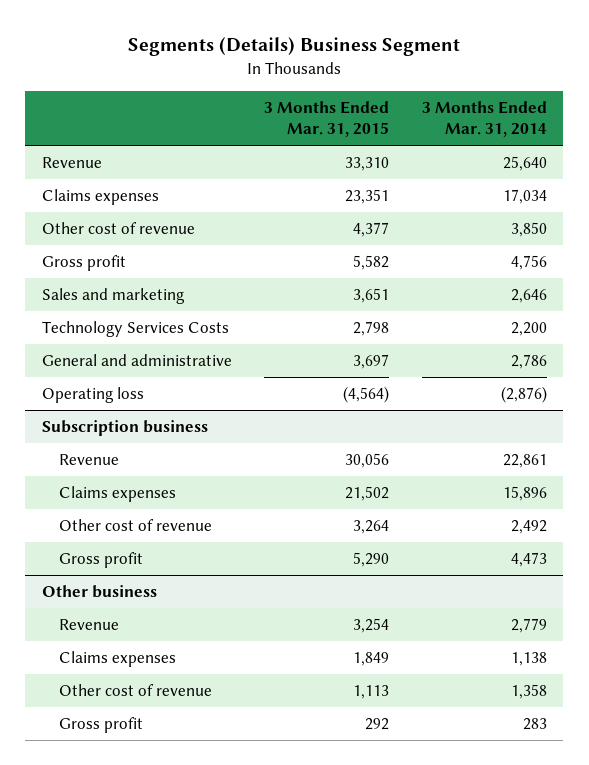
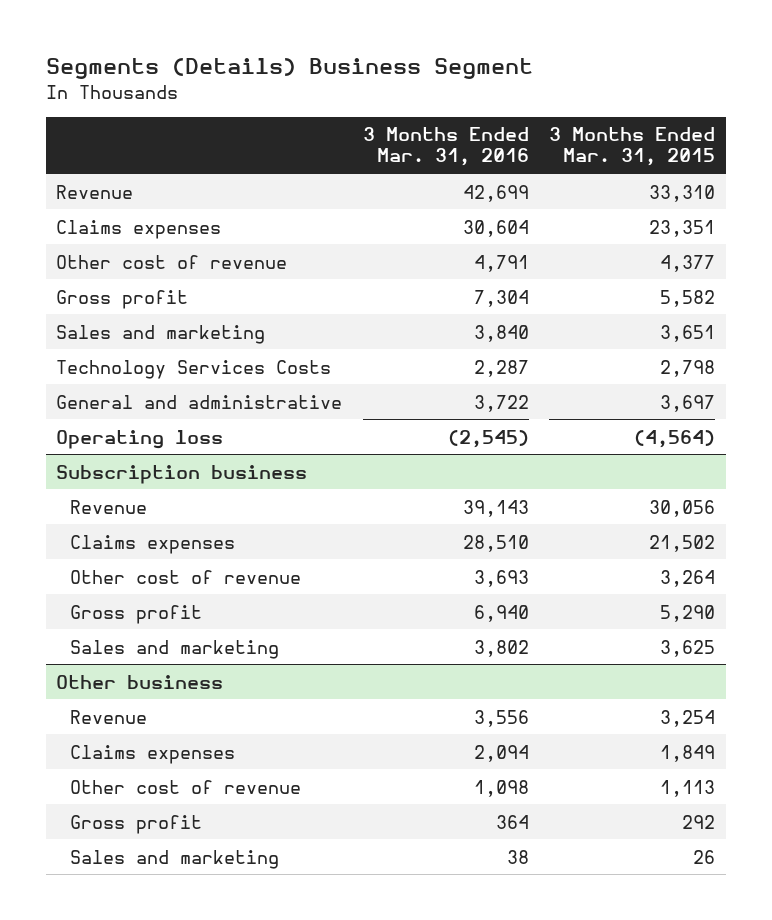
[422,100,548,138] 3 Months Ended Mar. 31, 2014 -> none
none -> [362,127,529,167] 3 Months Ended Mar. 31, 2016
none -> [70,639,280,659] Sales and marketing
none -> [70,849,280,869] Sales and marketing

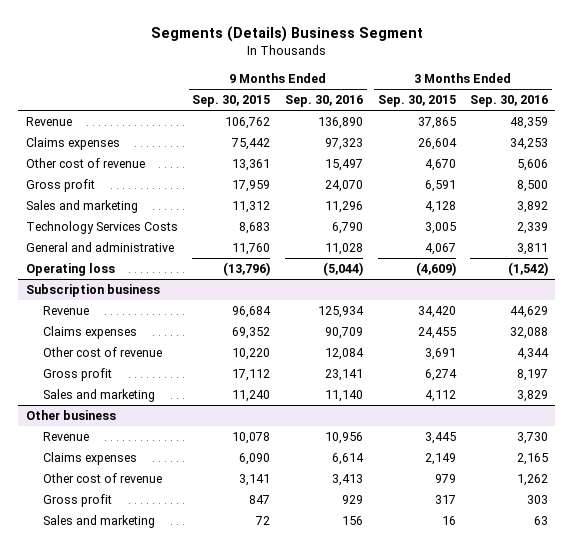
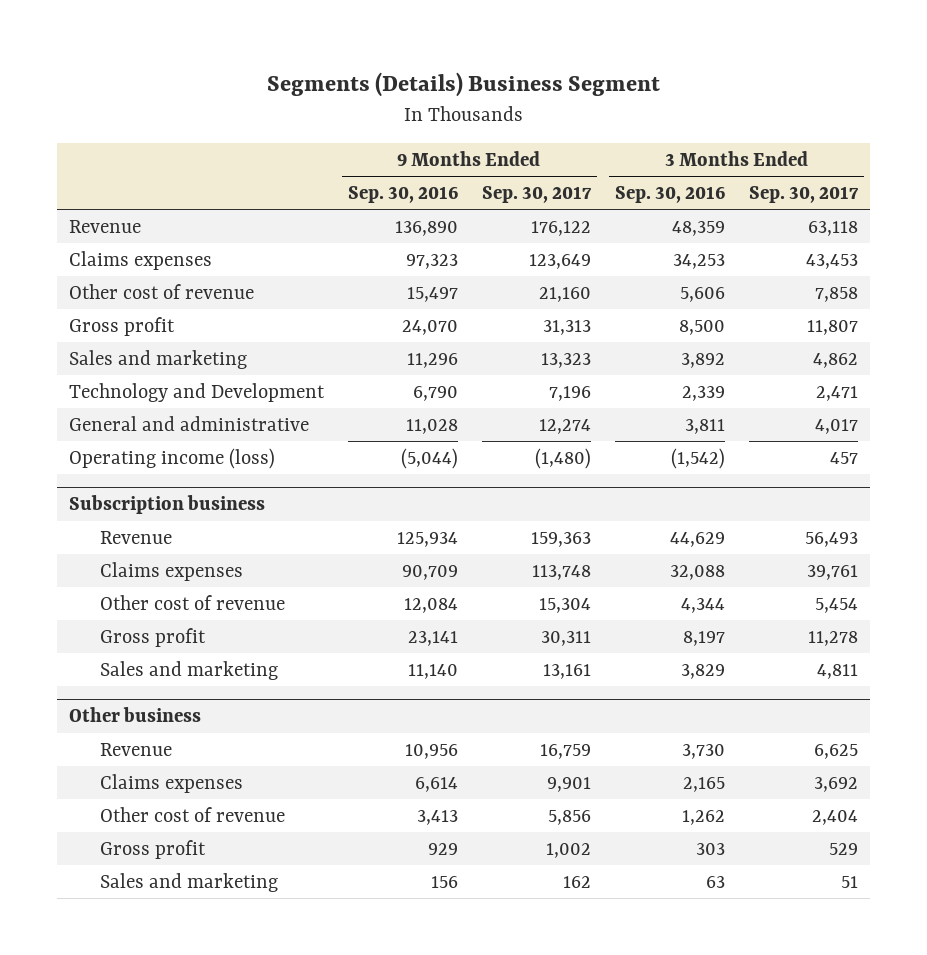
[192,95,271,108] Sep. 30, 2015 -> none
[377,95,456,108] Sep. 30, 2015 -> none
none -> [482,186,593,204] Sep. 30, 2017
none -> [749,186,860,204] Sep. 30, 2017
[25,221,178,235] Technology Services Costs -> [68,382,325,402] Technology and Development
[25,263,115,277] Operating loss -> [68,447,275,469] Operating income (loss)

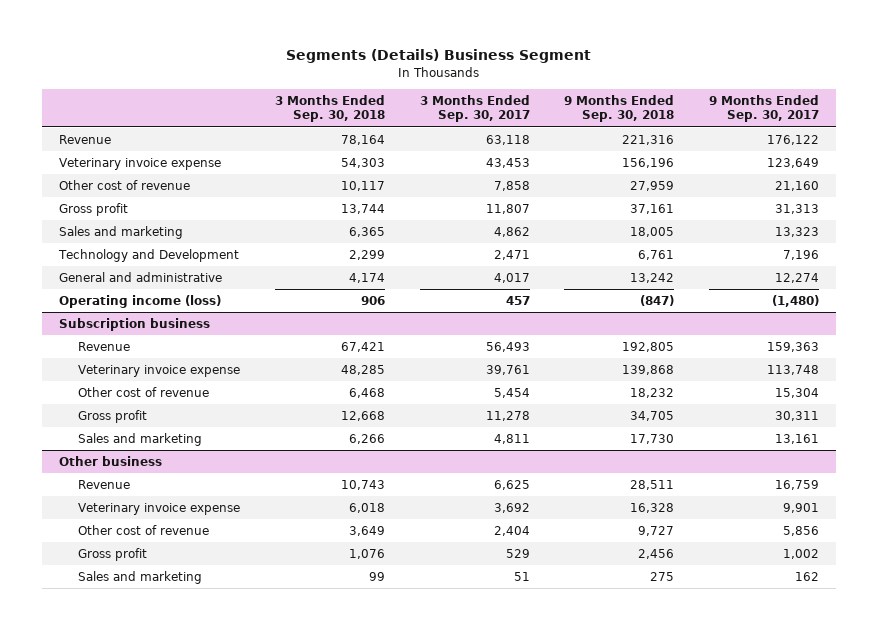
[347,186,458,204] Sep. 30, 2016 -> none
[615,186,726,204] Sep. 30, 2016 -> none
none -> [274,95,385,123] 3 Months Ended Sep. 30, 2018
none -> [564,95,675,123] 9 Months Ended Sep. 30, 2018
[68,250,212,270] Claims expenses -> [58,158,221,171] Veterinary invoice expense
[100,561,244,581] Claims expenses -> [78,365,241,378] Veterinary invoice expense
[100,773,244,793] Claims expenses -> [78,503,241,516] Veterinary invoice expense

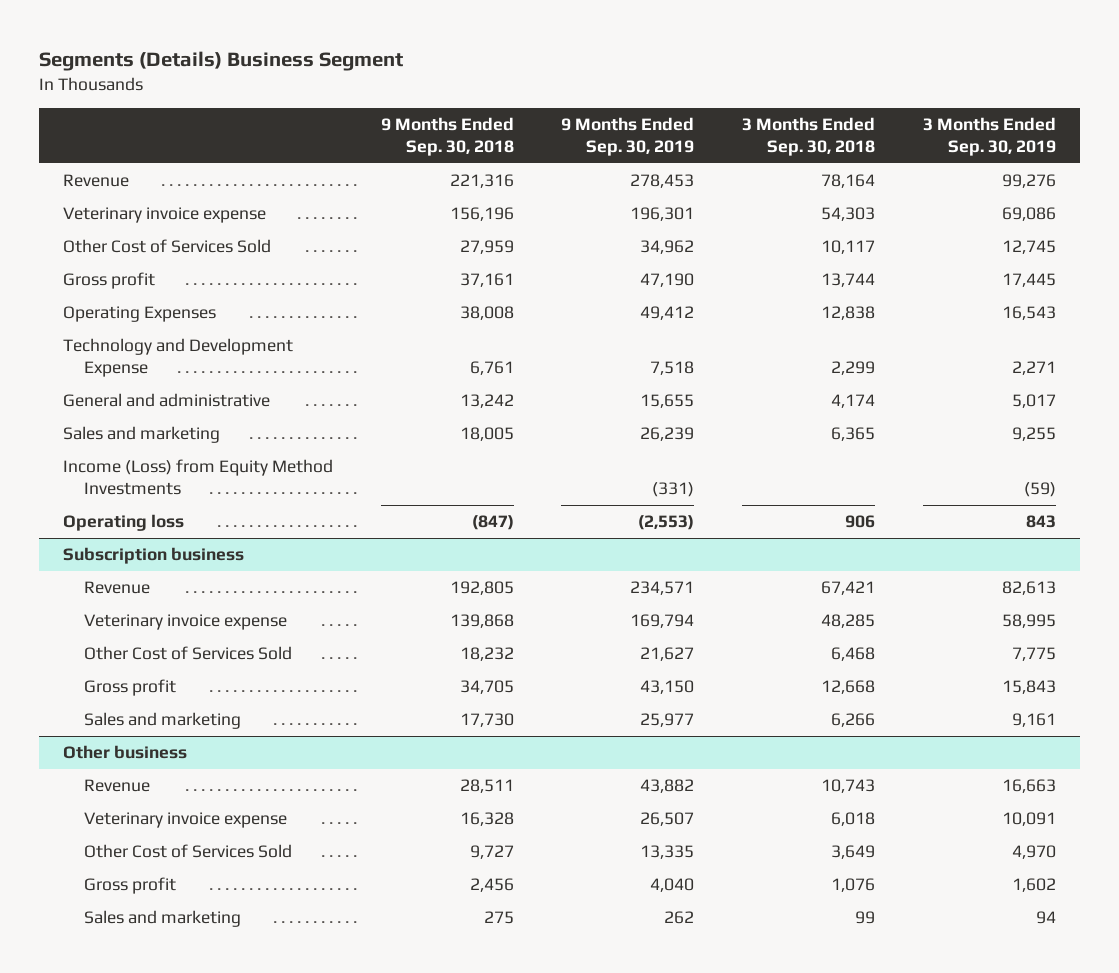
[419,95,530,123] 3 Months Ended Sep. 30, 2017 -> none
[708,95,819,123] 9 Months Ended Sep. 30, 2017 -> none
none -> [561,116,695,157] 9 Months Ended Sep. 30, 2019
none -> [922,116,1056,157] 3 Months Ended Sep. 30, 2019
[58,180,190,191] Other cost of revenue -> [62,239,271,254] Other Cost of Services Sold
none -> [62,306,216,323] Operating Expenses
[57,249,239,263] Technology and Development -> [62,338,293,378] Technology and Development Expense
[58,226,183,240] Sales and marketing -> [62,426,220,444] Sales and marketing
none -> [62,459,333,496] Income (Loss) from Equity Method Investments
[58,295,221,309] Operating income (loss) -> [62,514,184,532] Operating loss
[78,387,210,398] Other cost of revenue -> [83,646,292,661] Other Cost of Services Sold
[78,525,210,536] Other cost of revenue -> [83,844,292,859] Other Cost of Services Sold

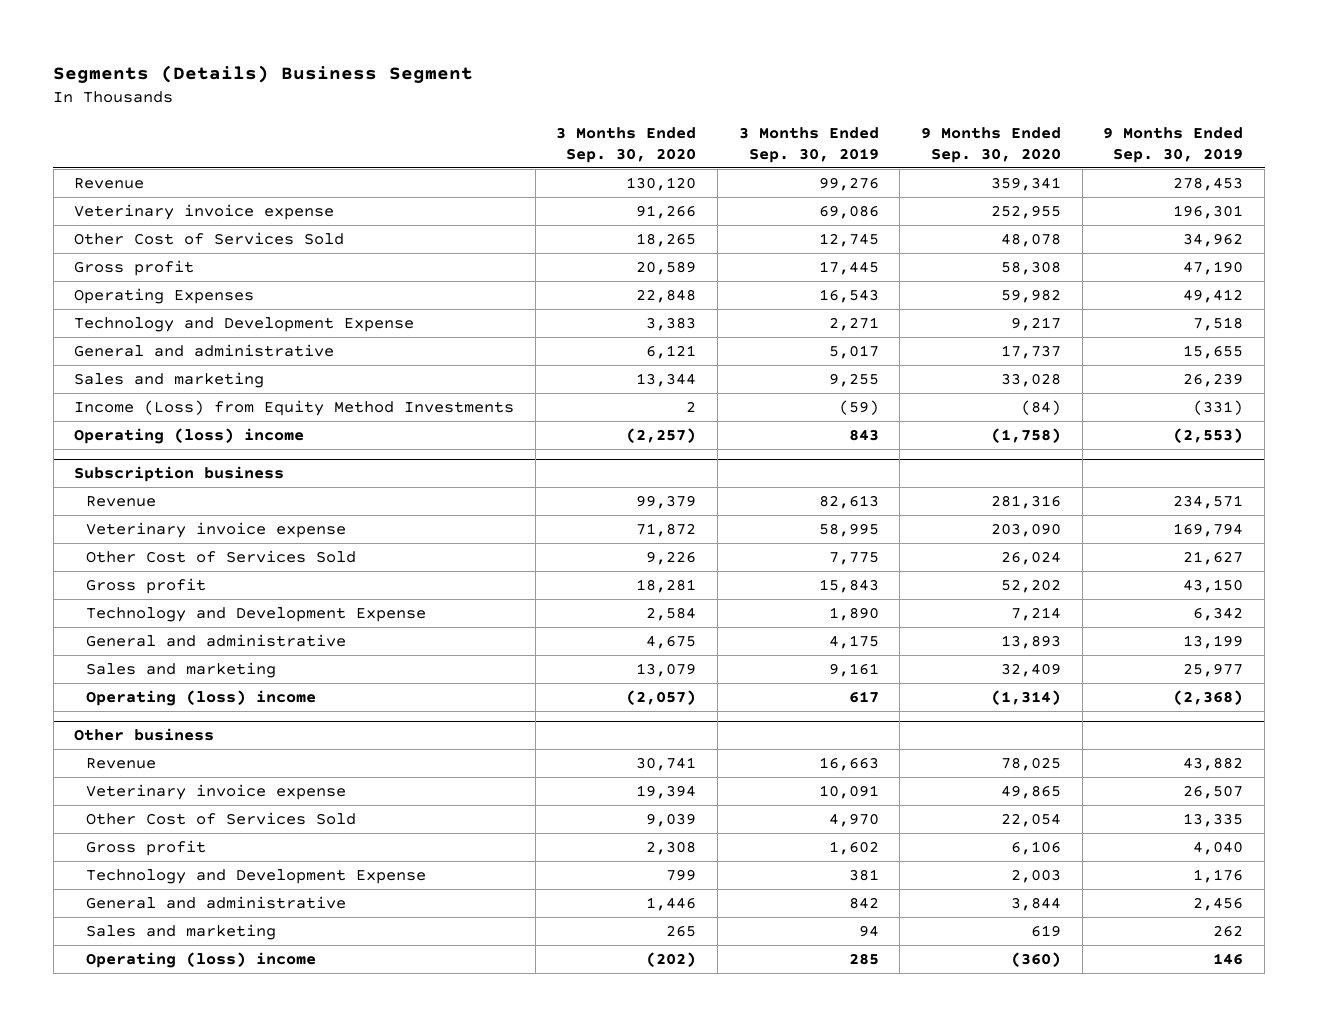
[380,116,514,157] 9 Months Ended Sep. 30, 2018 -> none
[742,116,876,157] 3 Months Ended Sep. 30, 2018 -> none
none -> [556,127,697,163] 3 Months Ended Sep. 30, 2020
none -> [921,127,1062,163] 9 Months Ended Sep. 30, 2020
[62,514,184,532] Operating loss -> [74,427,305,444] Operating (loss) income
none -> [86,606,427,622] Technology and Development Expense
none -> [86,633,347,647] General and administrative
none -> [86,689,317,706] Operating (loss) income
none -> [86,868,427,884] Technology and Development Expense
none -> [86,895,347,909] General and administrative
none -> [86,951,317,968] Operating (loss) income

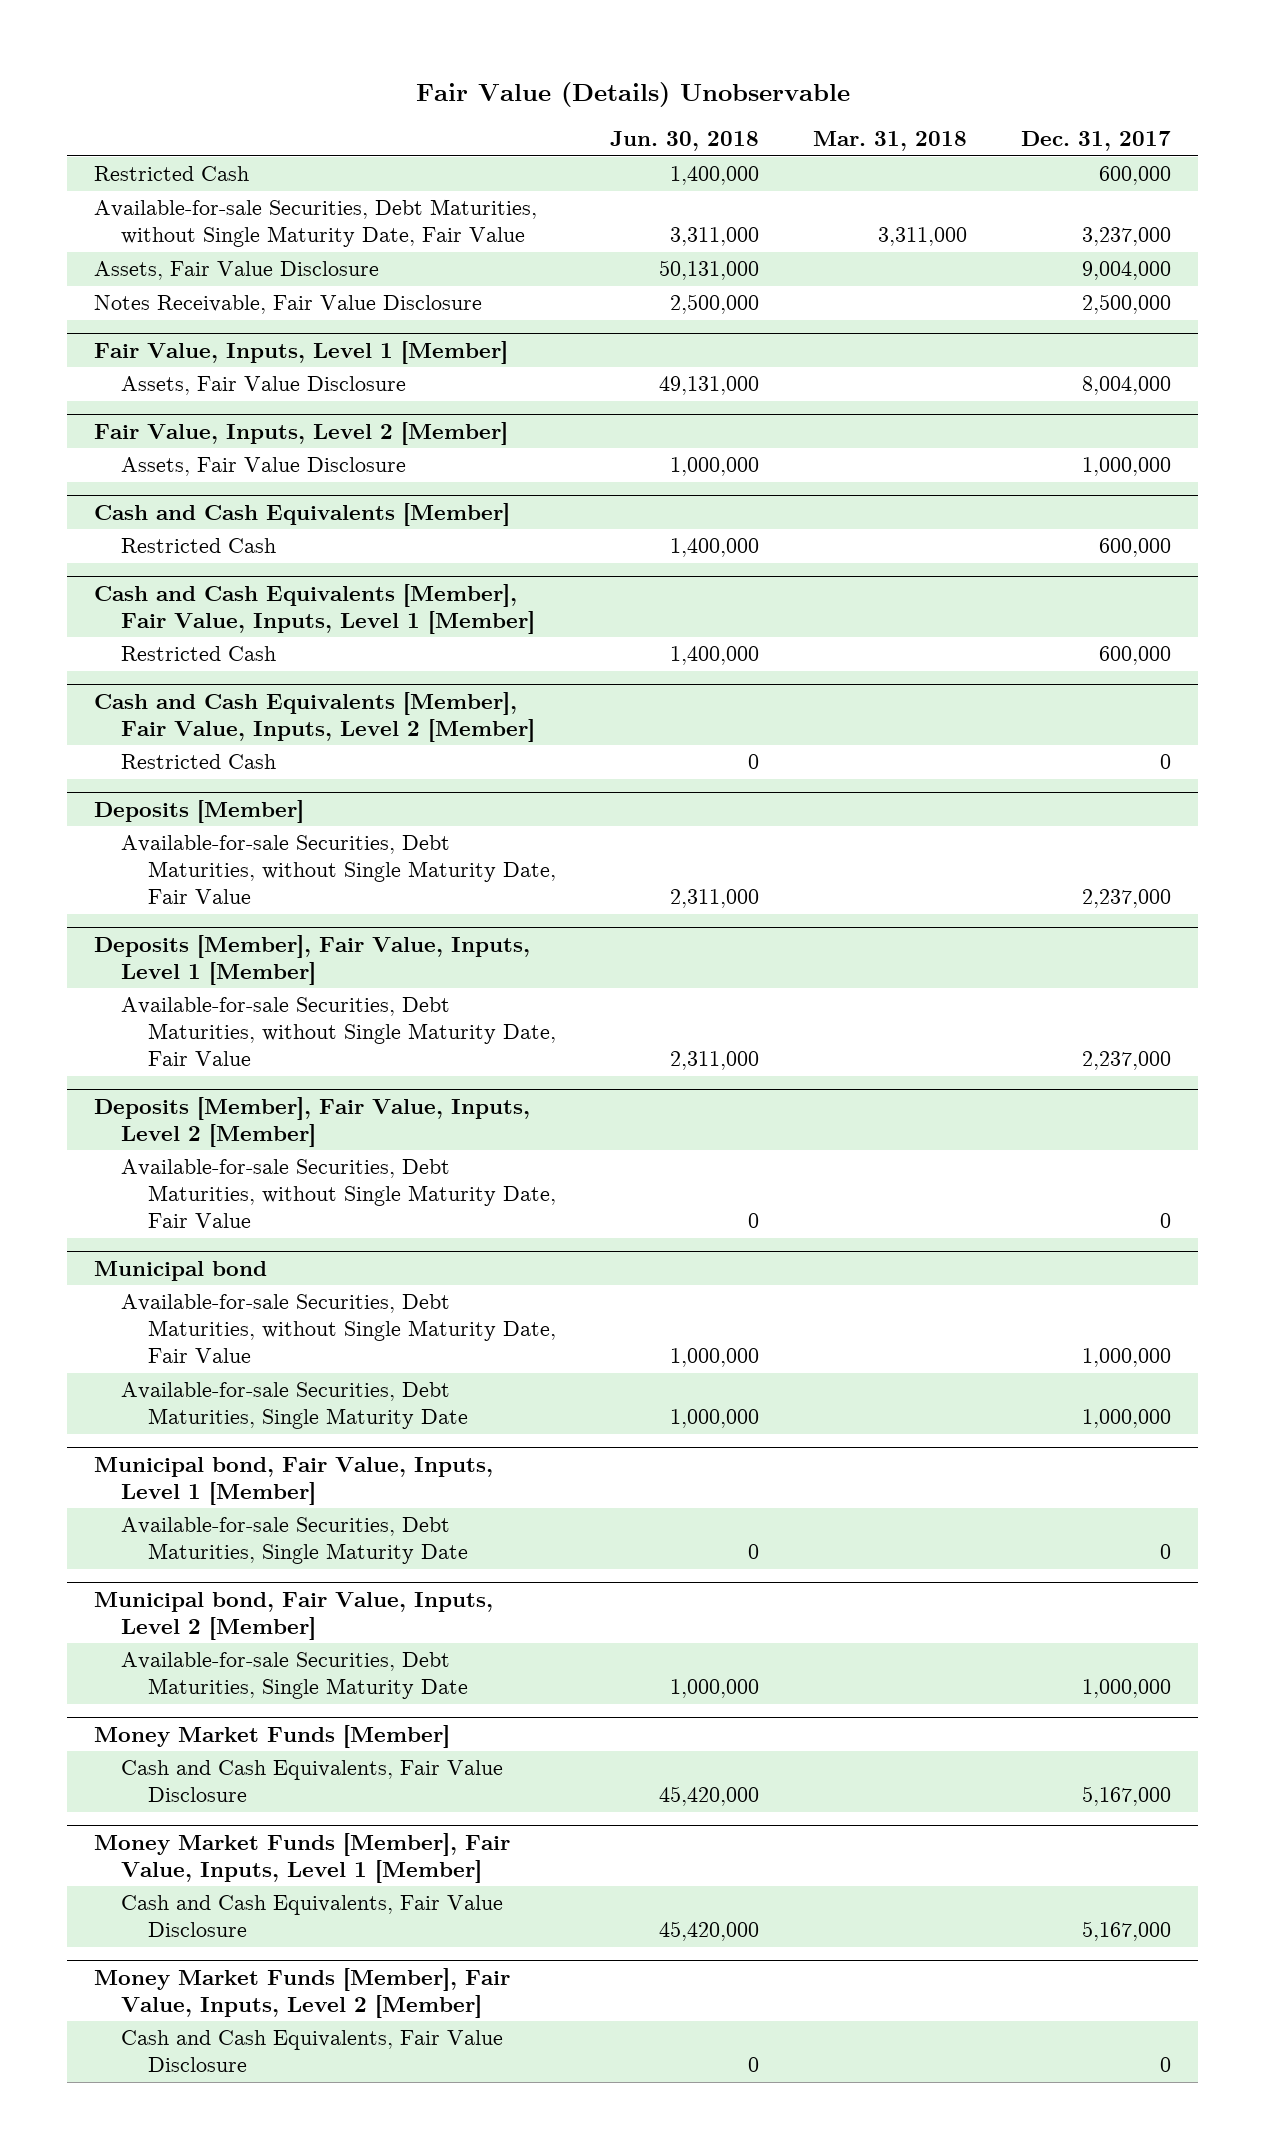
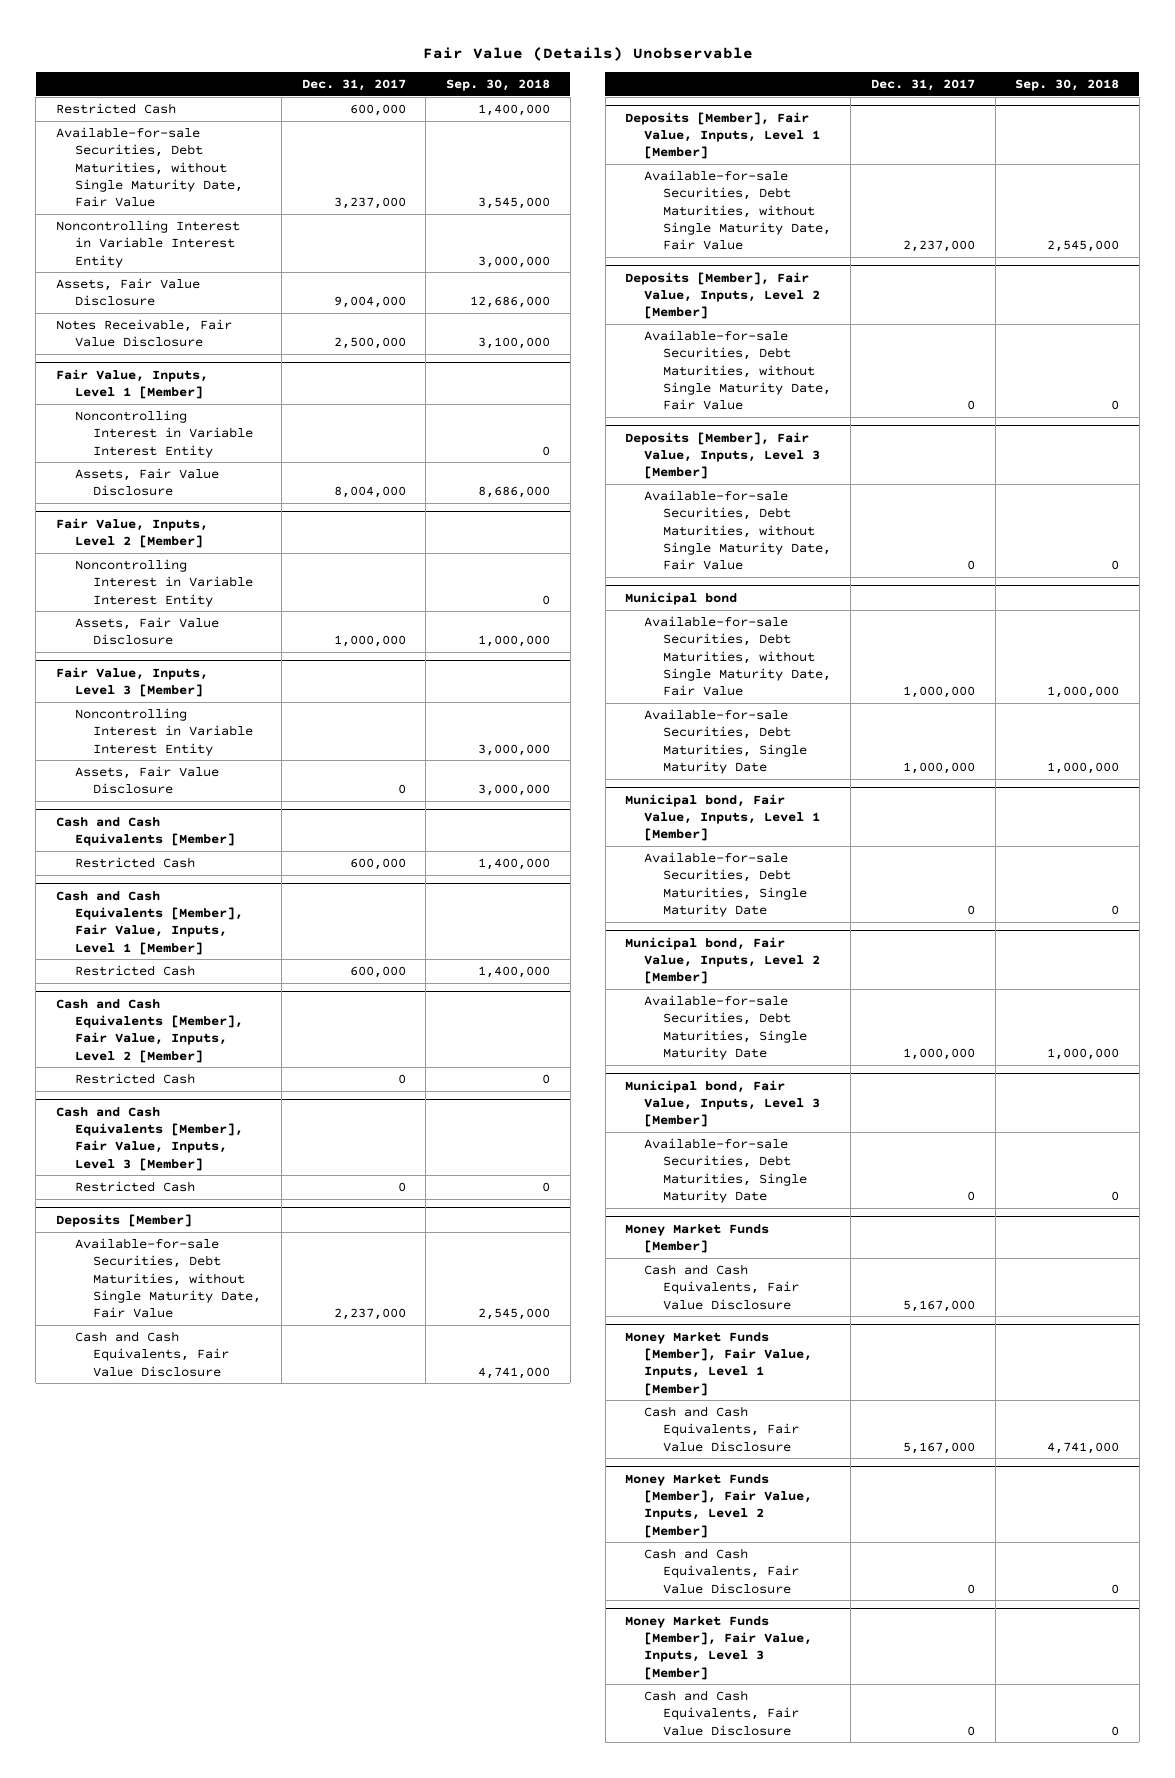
[609,131,759,152] Jun. 30, 2018 -> none
[812,131,967,152] Mar. 31, 2018 -> none
none -> [446,78,551,91] Sep. 30, 2018
none -> [56,220,241,268] Noncontrolling Interest in Variable Interest Entity
none -> [74,410,254,458] Noncontrolling Interest in Variable Interest Entity
none -> [74,559,254,607] Noncontrolling Interest in Variable Interest Entity
none -> [56,666,209,697] Fair Value, Inputs, Level 3 [Member]
none -> [74,708,254,756] Noncontrolling Interest in Variable Interest Entity
none -> [74,766,219,795] Assets, Fair Value Disclosure
none -> [56,1106,243,1171] Cash and Cash Equivalents [Member], Fair Value, Inputs, Level 3 [Member]
none -> [74,1181,195,1193] Restricted Cash
none -> [74,1331,230,1377] Cash and Cash Equivalents, Fair Value Disclosure
none -> [625,431,820,480] Deposits [Member], Fair Value, Inputs, Level 3 [Member]
none -> [643,490,831,571] Available-for-sale Securities, Debt Maturities, without Single Maturity Date, Fair Value
none -> [625,1079,820,1128] Municipal bond, Fair Value, Inputs, Level 3 [Member]
none -> [643,1138,807,1203] Available-for-sale Securities, Debt Maturities, Single Maturity Date
none -> [625,1615,812,1680] Money Market Funds [Member], Fair Value, Inputs, Level 3 [Member]
none -> [643,1690,799,1736] Cash and Cash Equivalents, Fair Value Disclosure

